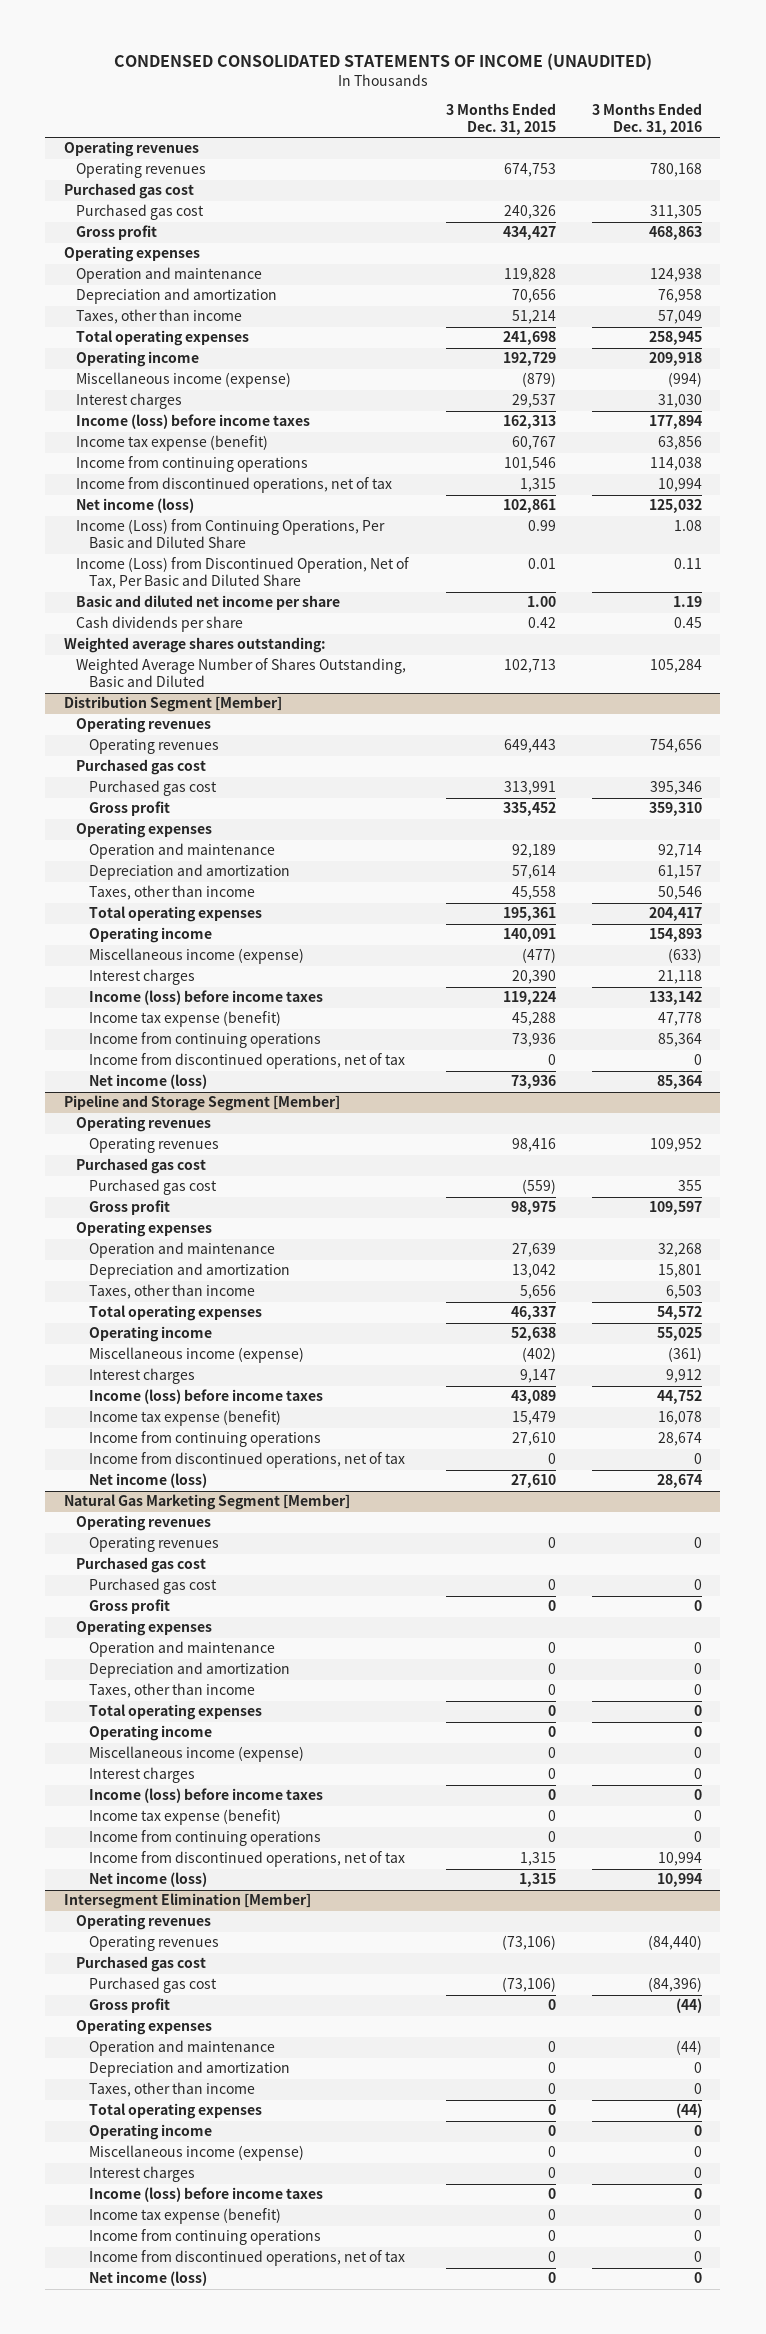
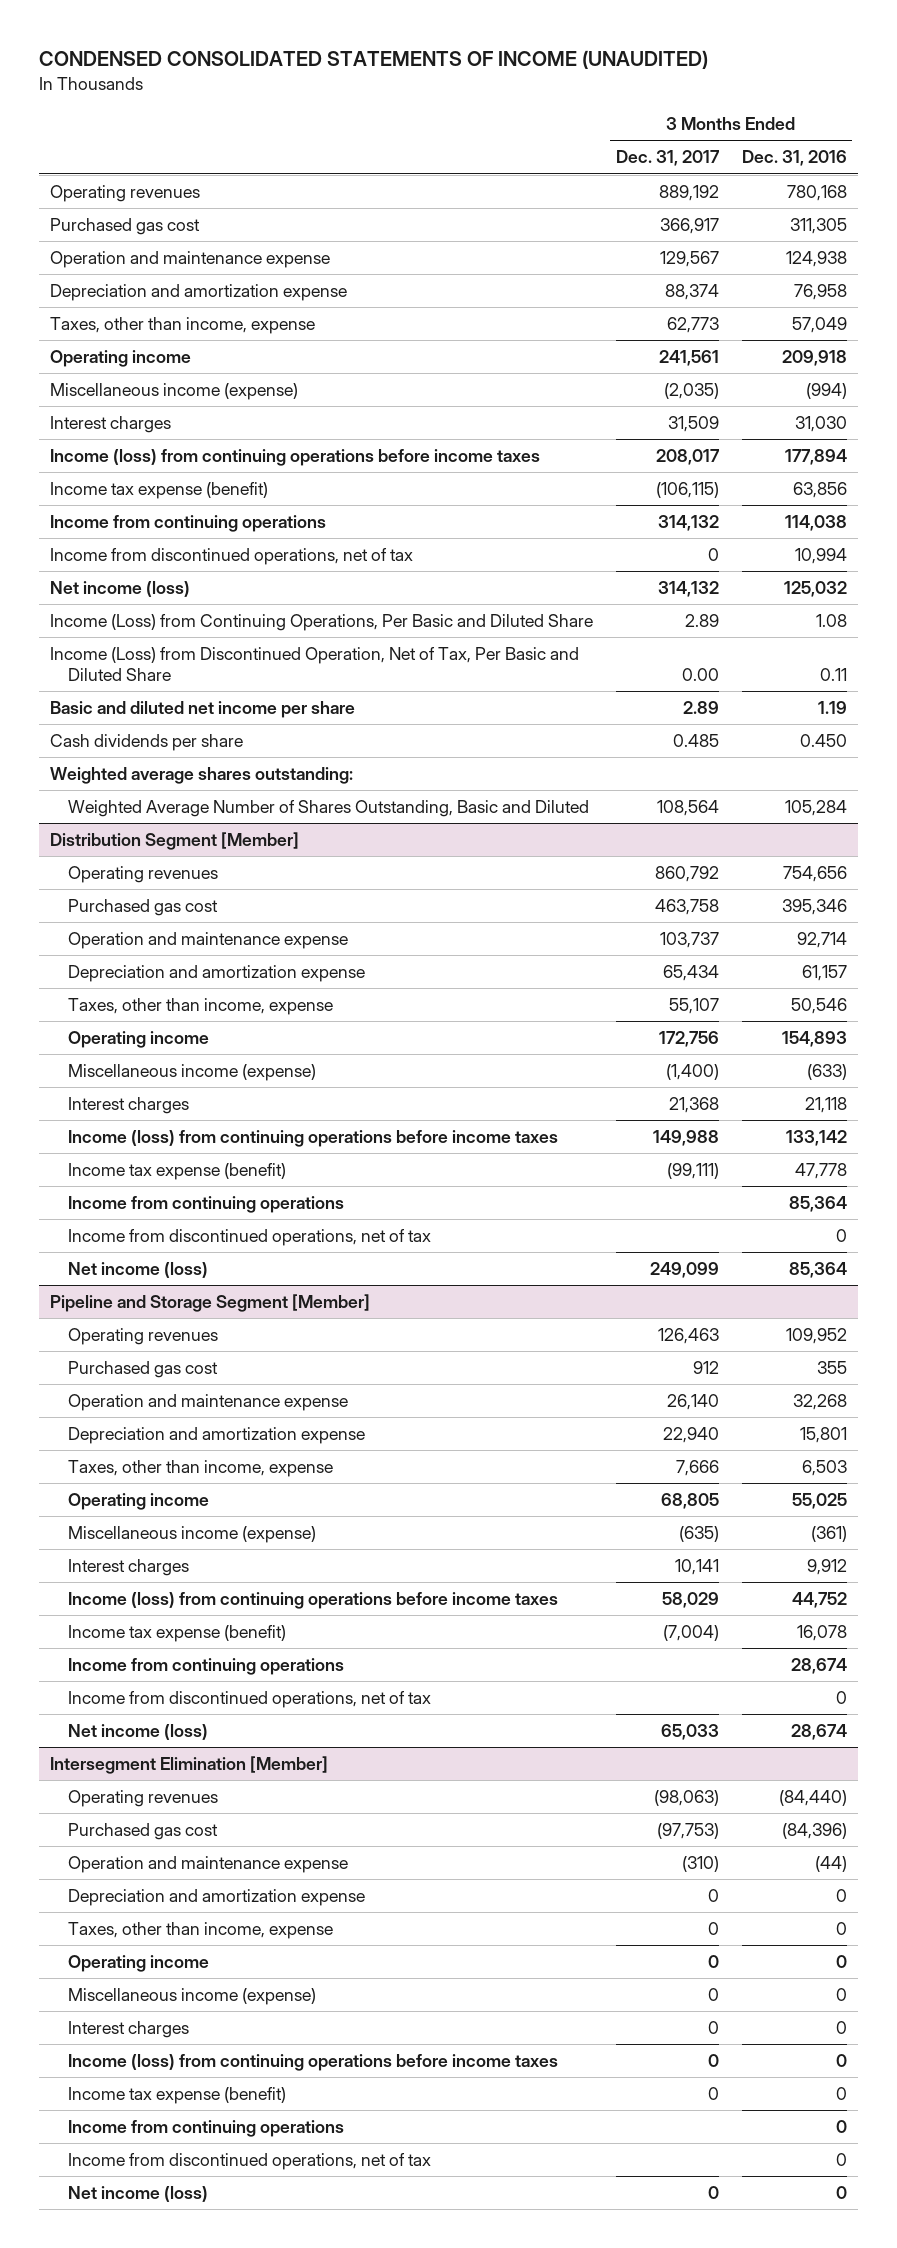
[445,103,556,136] 3 Months Ended Dec. 31, 2015 -> none
none -> [615,150,720,167] Dec. 31, 2017
[63,141,199,158] Operating revenues -> none
[63,183,194,200] Purchased gas cost -> none
[76,225,158,241] Gross profit -> none
[63,246,200,263] Operating expenses -> none
[76,330,250,347] Total operating expenses -> none
[76,267,263,284] Operation and maintenance -> [50,250,331,268] Operation and maintenance expense
[76,288,278,305] Depreciation and amortization -> [50,283,348,301] Depreciation and amortization expense
[76,309,243,325] Taxes, other than income -> [50,316,316,334] Taxes, other than income, expense
[76,414,311,430] Income (loss) before income taxes -> [50,448,541,466] Income (loss) from continuing operations before income taxes
[674,617,703,629] 0.45 -> [799,733,847,747] 0.450
[76,717,212,734] Operating revenues -> none
[76,759,207,776] Purchased gas cost -> none
[88,801,170,817] Gross profit -> none
[76,822,213,839] Operating expenses -> none
[88,906,262,923] Total operating expenses -> none
[88,843,275,860] Operation and maintenance -> [67,931,348,949] Operation and maintenance expense
[88,864,290,881] Depreciation and amortization -> [67,964,365,982] Depreciation and amortization expense
[88,885,255,901] Taxes, other than income -> [67,997,333,1015] Taxes, other than income, expense
[88,990,323,1006] Income (loss) before income taxes -> [67,1129,558,1147] Income (loss) from continuing operations before income taxes
[76,1116,212,1133] Operating revenues -> none
[76,1158,207,1175] Purchased gas cost -> none
[88,1200,170,1216] Gross profit -> none
[76,1221,213,1238] Operating expenses -> none
[88,1305,262,1322] Total operating expenses -> none
[88,1242,275,1259] Operation and maintenance -> [67,1393,348,1411] Operation and maintenance expense
[88,1263,290,1280] Depreciation and amortization -> [67,1426,365,1444] Depreciation and amortization expense
[88,1284,255,1300] Taxes, other than income -> [67,1459,333,1477] Taxes, other than income, expense
[88,1389,323,1405] Income (loss) before income taxes -> [67,1591,558,1609] Income (loss) from continuing operations before income taxes
[63,1494,350,1511] Natural Gas Marketing Segment [Member] -> none
[76,1515,212,1532] Operating revenues -> none
[88,1537,219,1553] Operating revenues -> none
[76,1557,207,1574] Purchased gas cost -> none
[88,1578,217,1595] Purchased gas cost -> none
[88,1599,170,1615] Gross profit -> none
[76,1620,213,1637] Operating expenses -> none
[88,1641,275,1658] Operation and maintenance -> none
[88,1662,290,1679] Depreciation and amortization -> none
[88,1683,255,1699] Taxes, other than income -> none
[88,1704,262,1721] Total operating expenses -> none
[88,1725,212,1742] Operating income -> none
[88,1746,304,1763] Miscellaneous income (expense) -> none
[88,1767,195,1784] Interest charges -> none
[88,1788,323,1804] Income (loss) before income taxes -> none
[88,1809,281,1826] Income tax expense (benefit) -> none
[88,1830,321,1847] Income from continuing operations -> none
[88,1851,405,1868] Income from discontinued operations, net of tax -> none
[88,1872,207,1888] Net income (loss) -> none
[76,1914,212,1931] Operating revenues -> none
[76,1956,207,1973] Purchased gas cost -> none
[88,1998,170,2014] Gross profit -> none
[76,2019,213,2036] Operating expenses -> none
[88,2103,262,2120] Total operating expenses -> none
[88,2040,275,2057] Operation and maintenance -> [67,1855,348,1873] Operation and maintenance expense
[88,2061,290,2078] Depreciation and amortization -> [67,1888,365,1906] Depreciation and amortization expense
[88,2082,255,2098] Taxes, other than income -> [67,1921,333,1939] Taxes, other than income, expense
[88,2187,323,2203] Income (loss) before income taxes -> [67,2053,558,2071] Income (loss) from continuing operations before income taxes

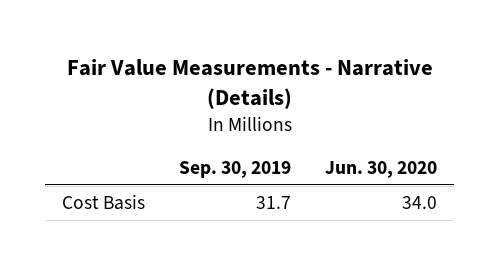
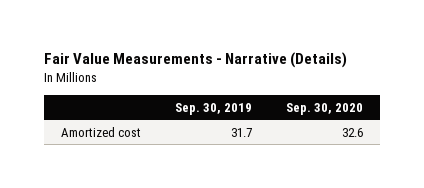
[325,160,438,178] Jun. 30, 2020 -> none
none -> [286,102,364,115] Sep. 30, 2020
[61,194,145,211] Cost Basis -> [60,126,141,137] Amortized cost

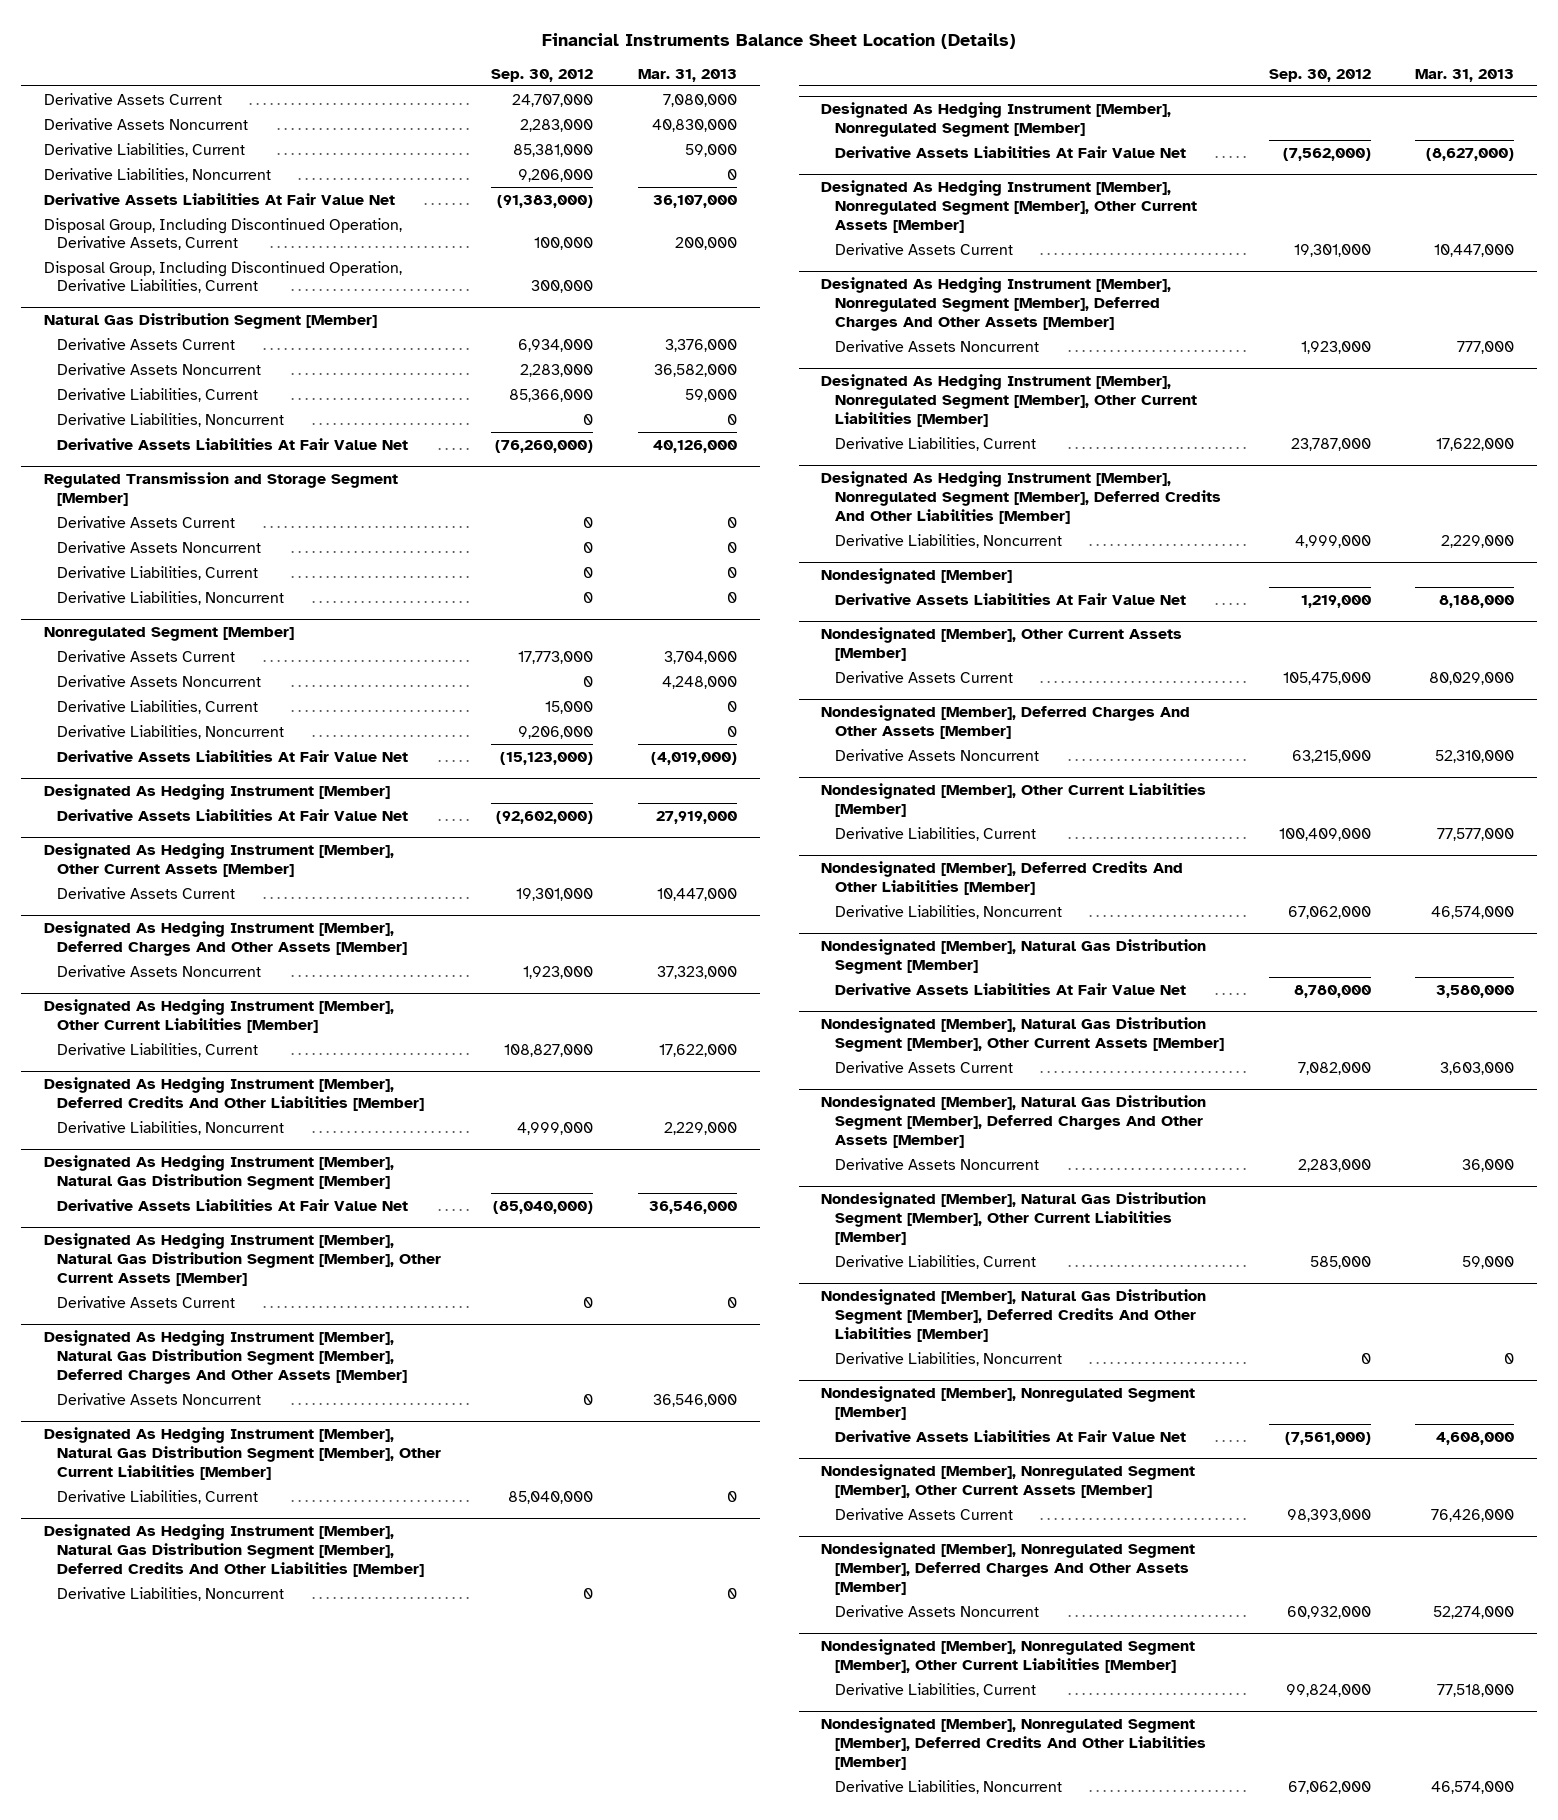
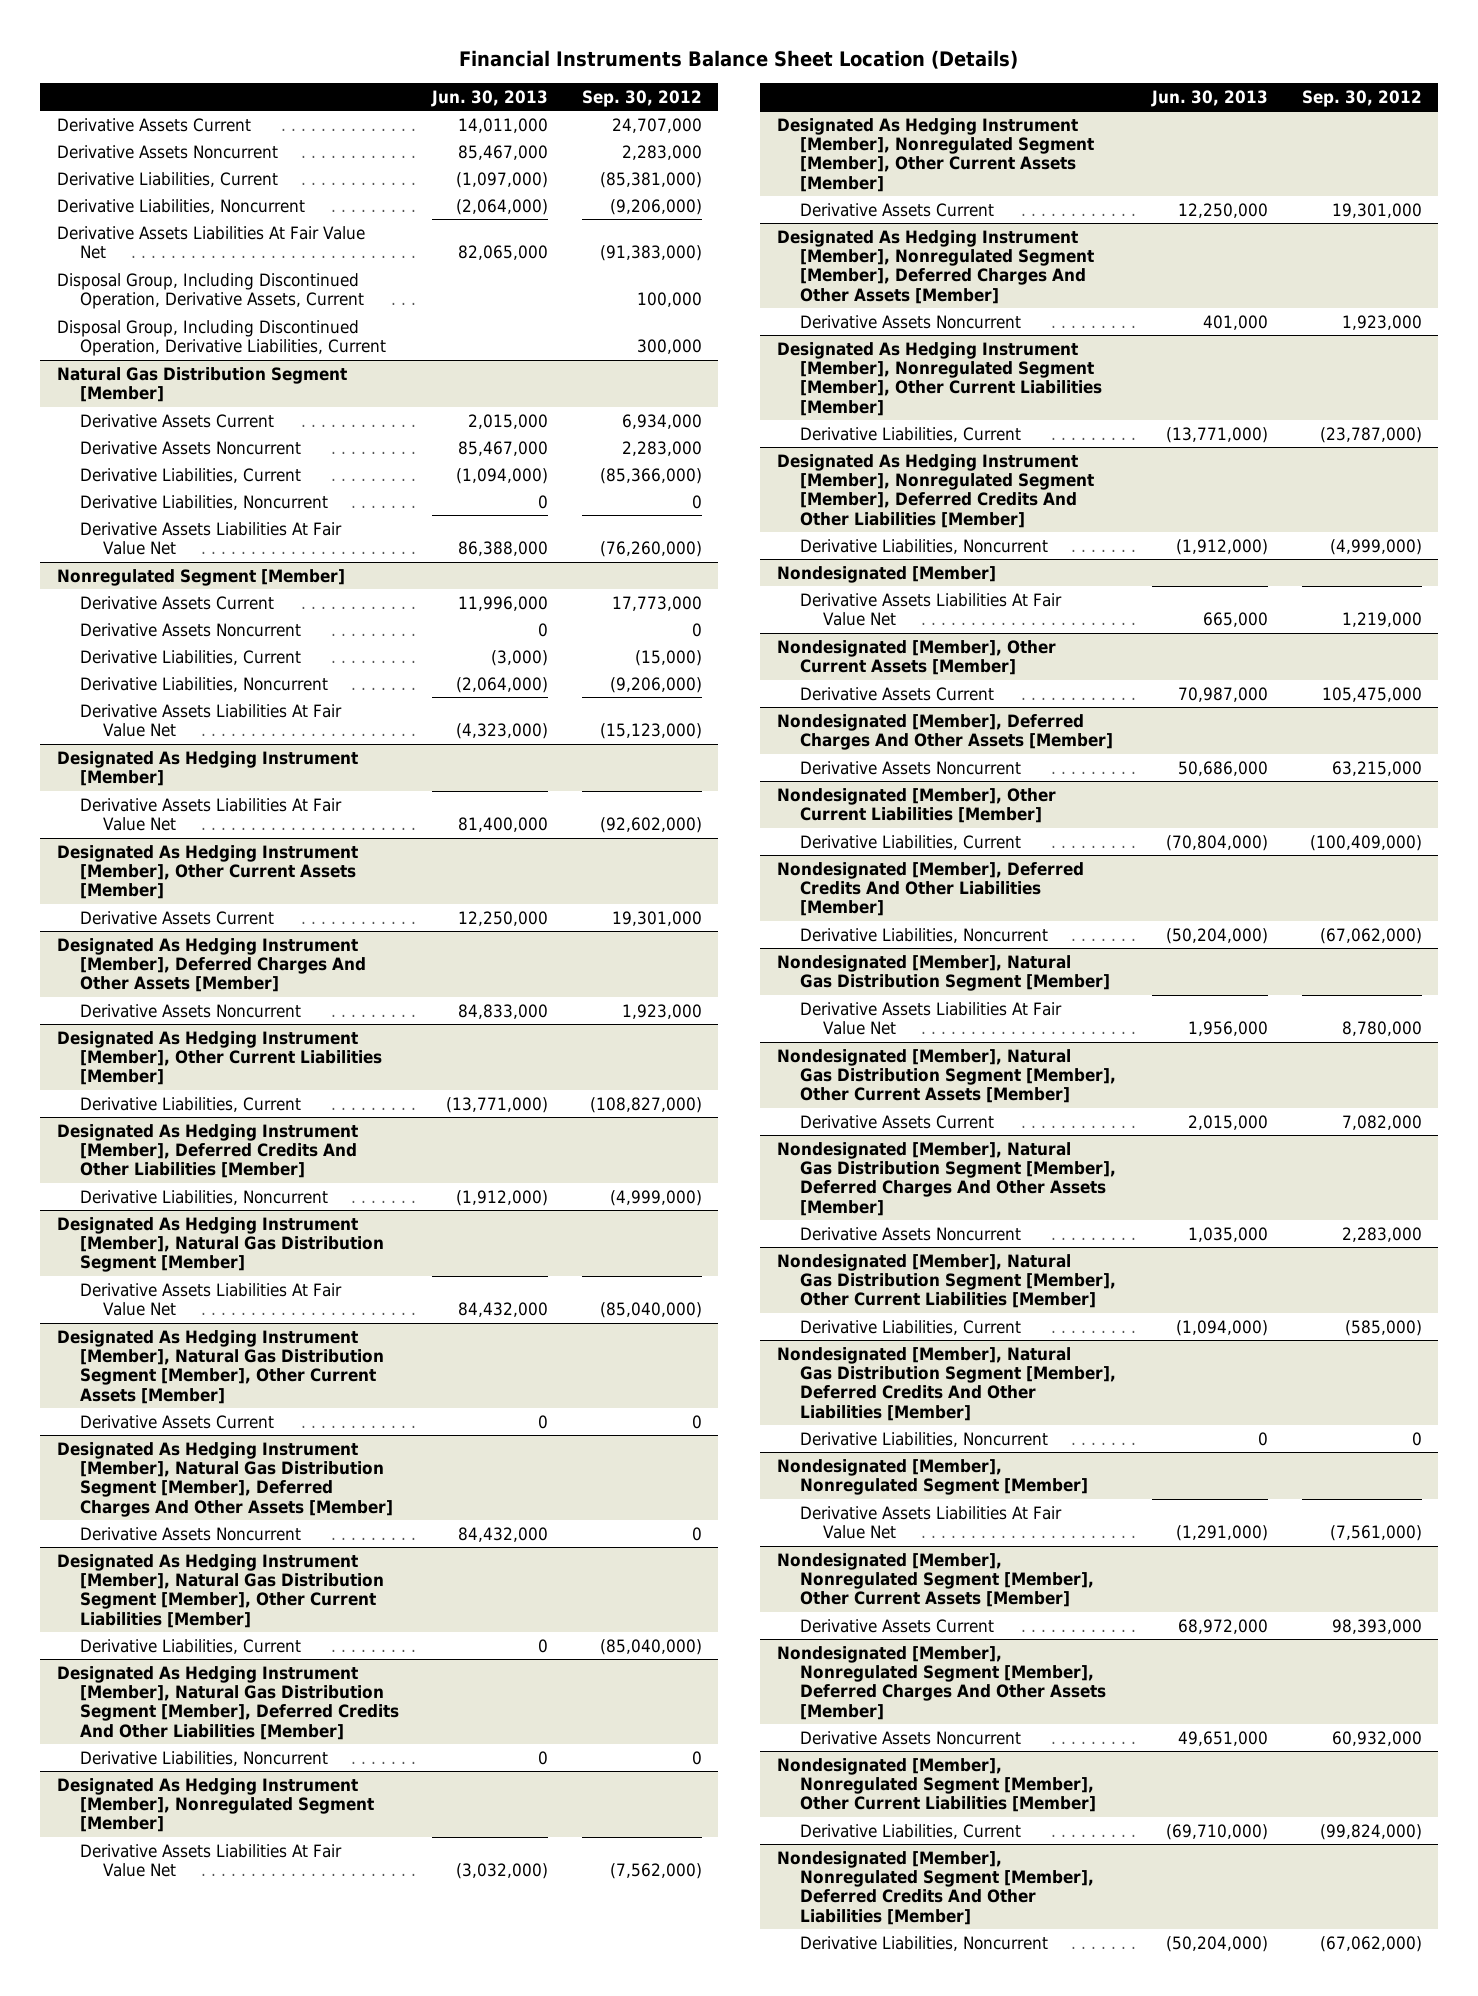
[638,68,738,82] Mar. 31, 2013 -> none
none -> [431,89,549,107] Jun. 30, 2013
[513,143,594,157] 85,381,000 -> [599,171,702,188] (85,381,000)
[518,168,594,182] 9,206,000 -> [609,198,702,215] (9,206,000)
[509,388,594,402] 85,366,000 -> [599,467,702,484] (85,366,000)
[43,471,398,506] Regulated Transmission and Storage Segment [Member] -> none
[57,515,236,528] Derivative Assets Current -> none
[57,540,262,553] Derivative Assets Noncurrent -> none
[57,565,259,580] Derivative Liabilities, Current -> none
[57,590,285,605] Derivative Liabilities, Noncurrent -> none
[545,700,594,714] 15,000 -> [634,649,702,666] (15,000)
[518,725,594,739] 9,206,000 -> [609,676,702,693] (9,206,000)
[504,1043,594,1057] 108,827,000 -> [589,1096,702,1113] (108,827,000)
[517,1121,594,1135] 4,999,000 -> [609,1189,702,1206] (4,999,000)
[508,1490,594,1504] 85,040,000 -> [599,1638,702,1655] (85,040,000)
[1290,437,1371,451] 23,787,000 -> [1319,426,1422,443] (23,787,000)
[1294,534,1371,548] 4,999,000 -> [1329,538,1422,555] (4,999,000)
[1278,827,1371,841] 100,409,000 -> [1309,834,1422,851] (100,409,000)
[1287,905,1371,919] 67,062,000 -> [1319,927,1422,944] (67,062,000)
[1309,1255,1371,1269] 585,000 -> [1344,1319,1422,1336] (585,000)
[1285,1683,1371,1697] 99,824,000 -> [1319,1823,1422,1840] (99,824,000)
[1287,1780,1371,1794] 67,062,000 -> [1319,1935,1422,1952] (67,062,000)

